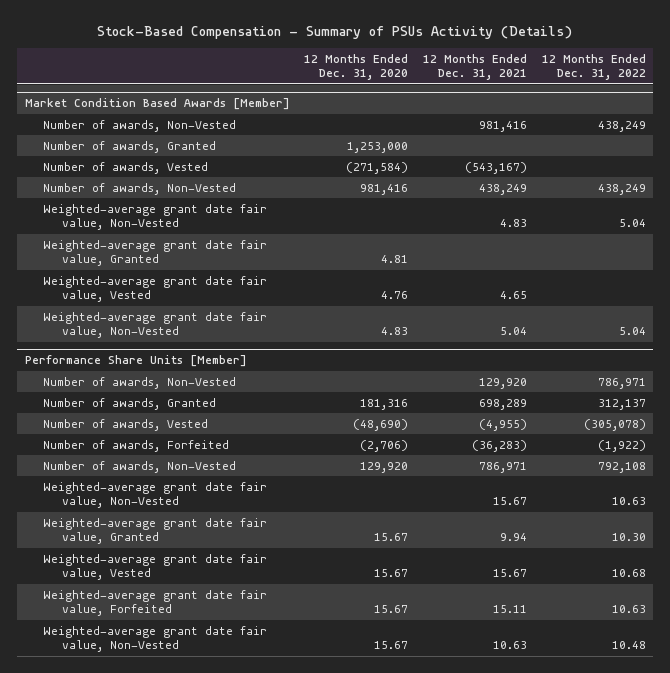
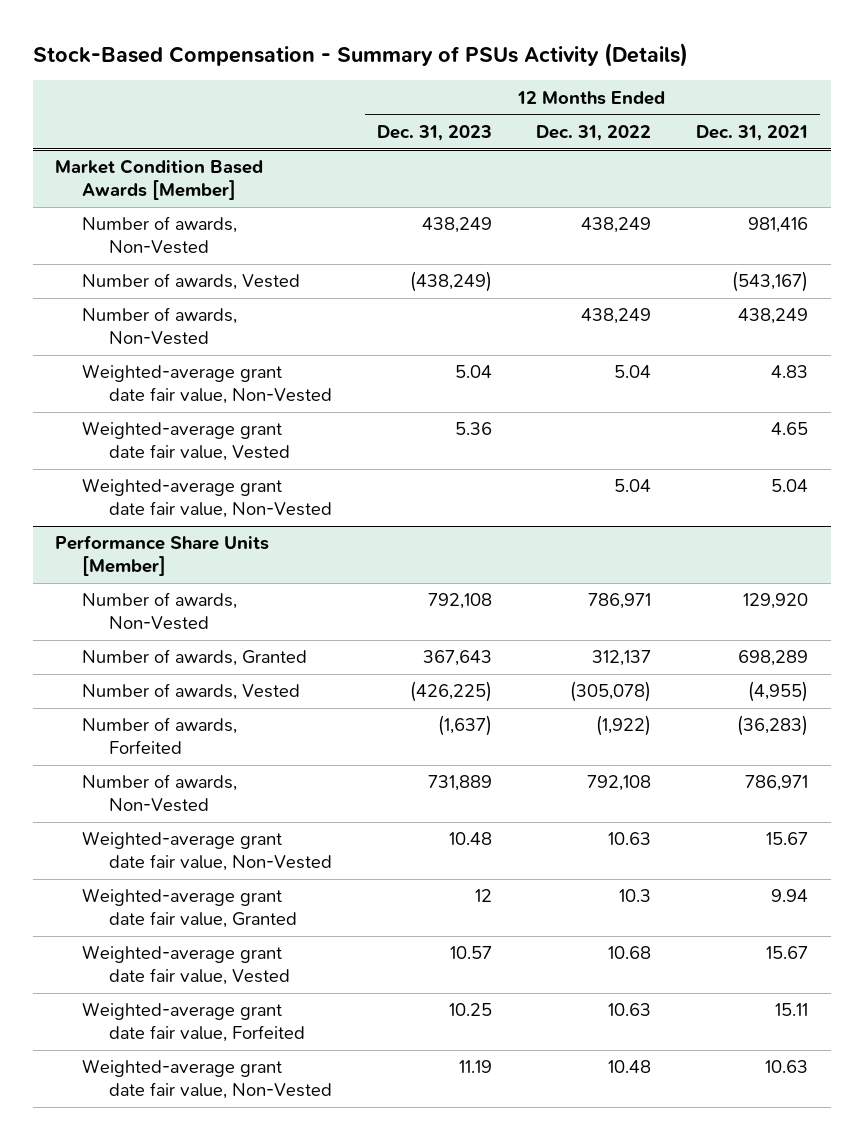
[304,54,409,81] 12 Months Ended Dec. 31, 2020 -> none
none -> [376,124,492,141] Dec. 31, 2023
[43,140,217,153] Number of awards, Granted -> none
[43,239,268,267] Weighted-average grant date fair value, Granted -> none
[611,533,646,542] 10.30 -> [619,889,652,903] 10.3

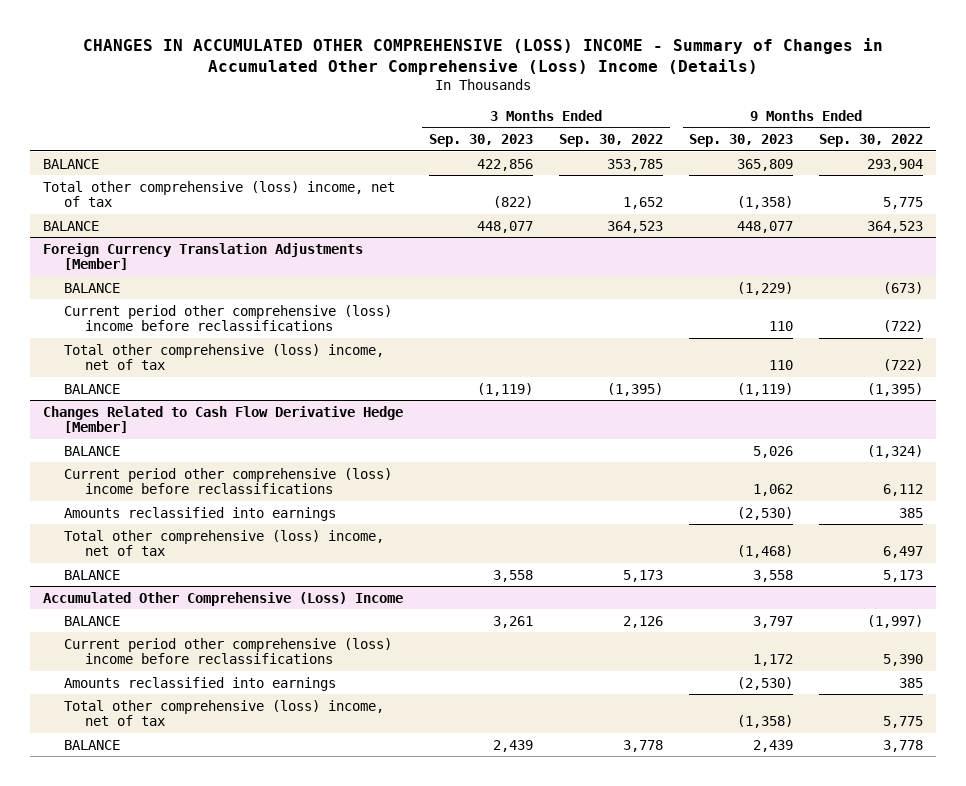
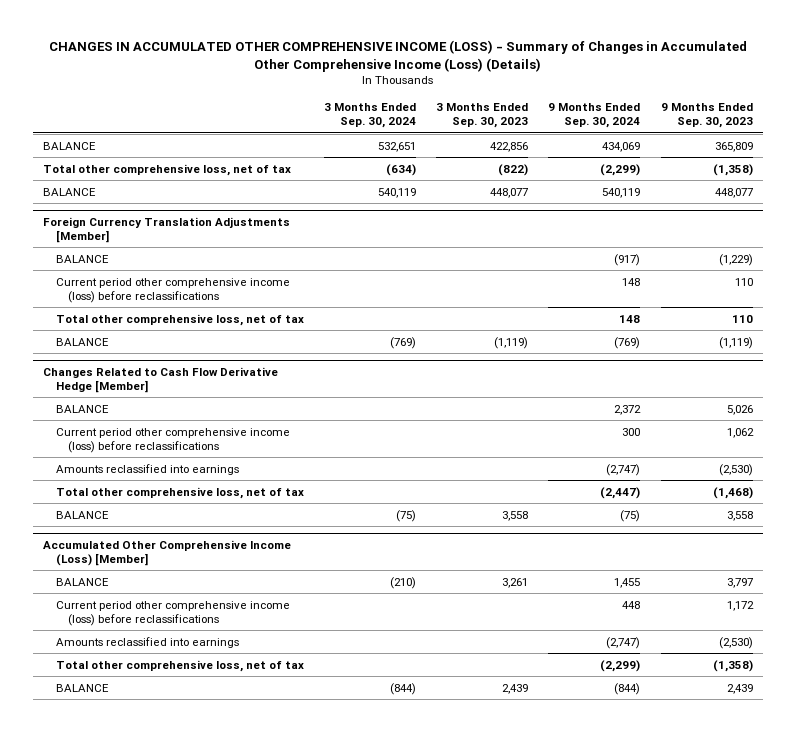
[83,37,884,76] CHANGES IN ACCUMULATED OTHER COMPREHENSIVE (LOSS) INCOME - Summary of Changes in Accumulated Other Comprehensive (Loss) Income (Details) -> [48,39,747,72] CHANGES IN ACCUMULATED OTHER COMPREHENSIVE INCOME (LOSS) - Summary of Changes in Accumulated Other Comprehensive Income (Loss) (Details)
[559,133,664,147] Sep. 30, 2022 -> none
[819,133,924,147] Sep. 30, 2022 -> none
none -> [323,103,416,129] 3 Months Ended Sep. 30, 2024
none -> [548,103,641,129] 9 Months Ended Sep. 30, 2024
[42,180,395,208] Total other comprehensive (loss) income, net of tax -> [42,163,291,176] Total other comprehensive loss, net of tax
[63,304,392,332] Current period other comprehensive (loss) income before reclassifications -> [55,277,290,303] Current period other comprehensive income (loss) before reclassifications
[63,343,384,371] Total other comprehensive (loss) income, net of tax -> [55,313,304,326] Total other comprehensive loss, net of tax
[63,467,392,495] Current period other comprehensive (loss) income before reclassifications -> [55,427,290,453] Current period other comprehensive income (loss) before reclassifications
[63,529,384,557] Total other comprehensive (loss) income, net of tax -> [55,486,304,499] Total other comprehensive loss, net of tax
[42,591,403,606] Accumulated Other Comprehensive (Loss) Income -> [42,539,291,567] Accumulated Other Comprehensive Income (Loss) [Member]
[63,637,392,665] Current period other comprehensive (loss) income before reclassifications -> [55,600,290,626] Current period other comprehensive income (loss) before reclassifications
[63,699,384,727] Total other comprehensive (loss) income, net of tax -> [55,659,304,672] Total other comprehensive loss, net of tax

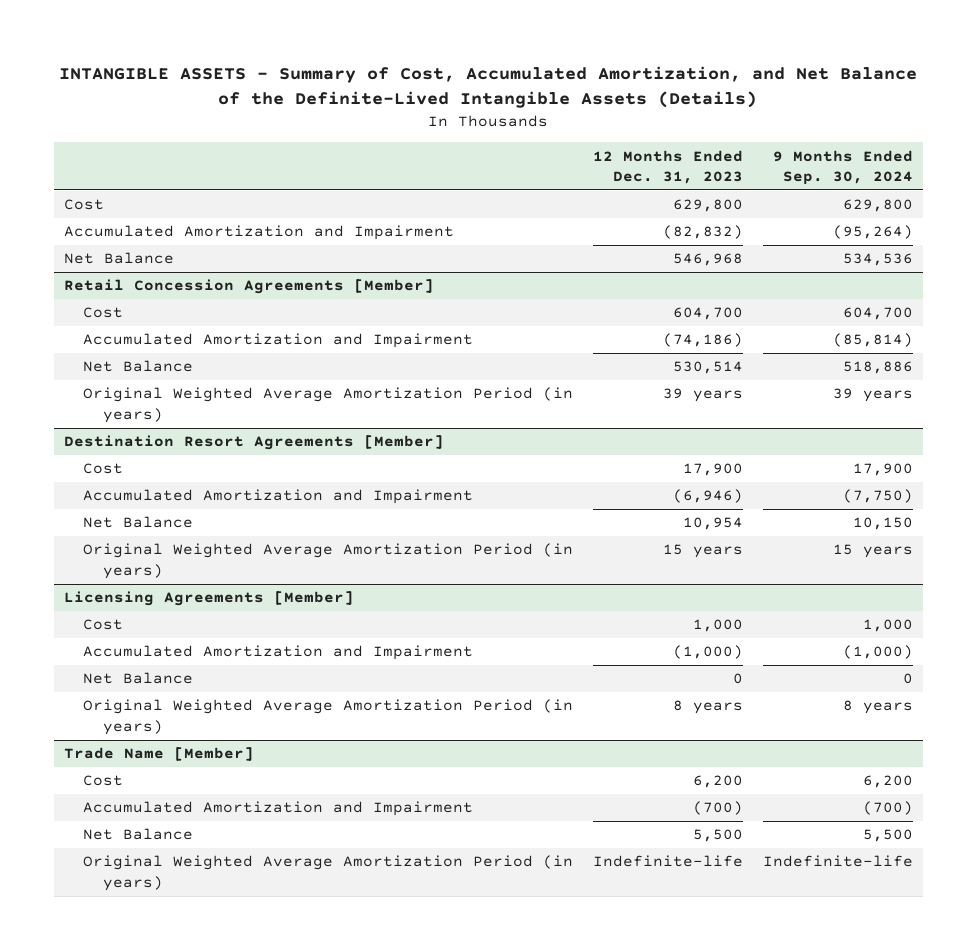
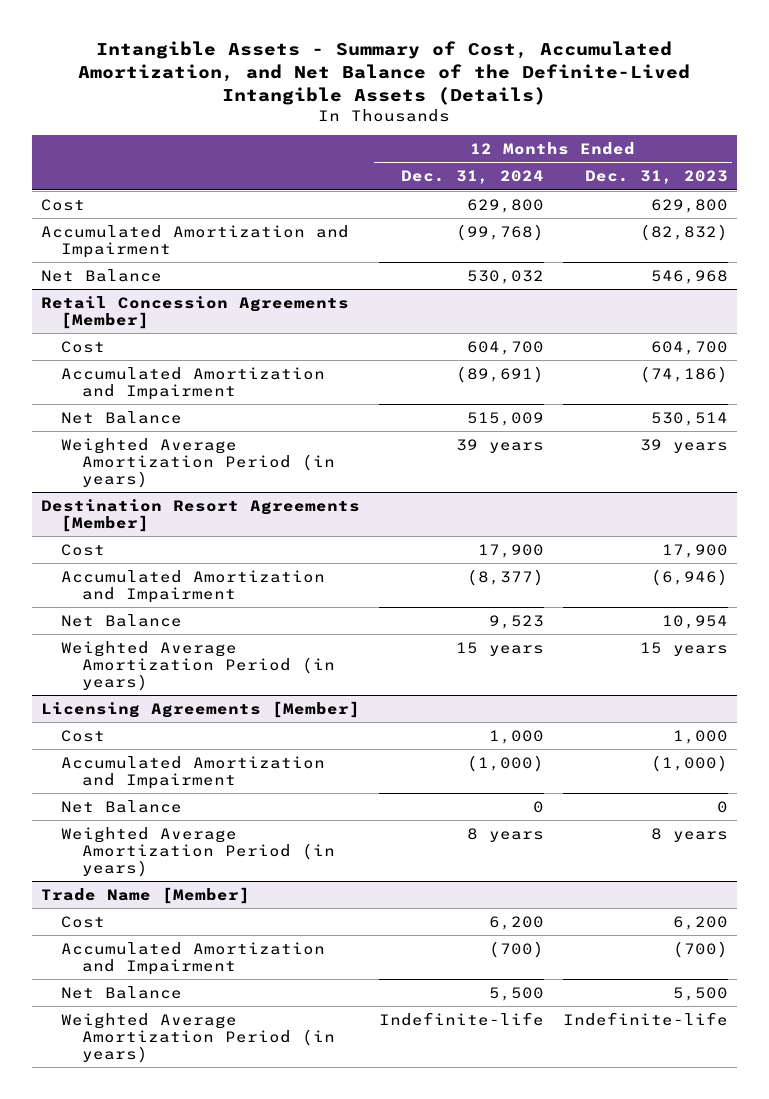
[59,66,918,109] INTANGIBLE ASSETS - Summary of Cost, Accumulated Amortization, and Net Balance of the Definite-Lived Intangible Assets (Details) -> [78,40,691,105] Intangible Assets - Summary of Cost, Accumulated Amortization, and Net Balance of the Definite-Lived Intangible Assets (Details)
[772,149,913,186] 9 Months Ended Sep. 30, 2024 -> none
none -> [400,170,544,185] Dec. 31, 2024
[83,387,574,423] Original Weighted Average Amortization Period (in years) -> [61,437,335,488] Weighted Average Amortization Period (in years)
[83,543,574,579] Original Weighted Average Amortization Period (in years) -> [61,640,335,691] Weighted Average Amortization Period (in years)
[83,699,574,735] Original Weighted Average Amortization Period (in years) -> [61,826,335,877] Weighted Average Amortization Period (in years)
[83,855,574,891] Original Weighted Average Amortization Period (in years) -> [61,1012,335,1063] Weighted Average Amortization Period (in years)

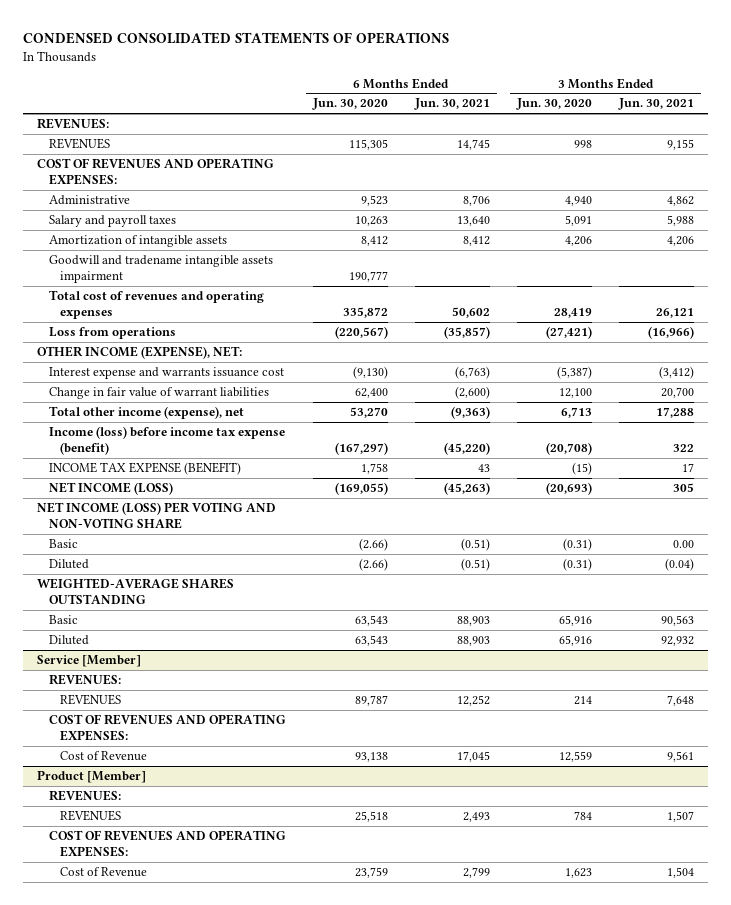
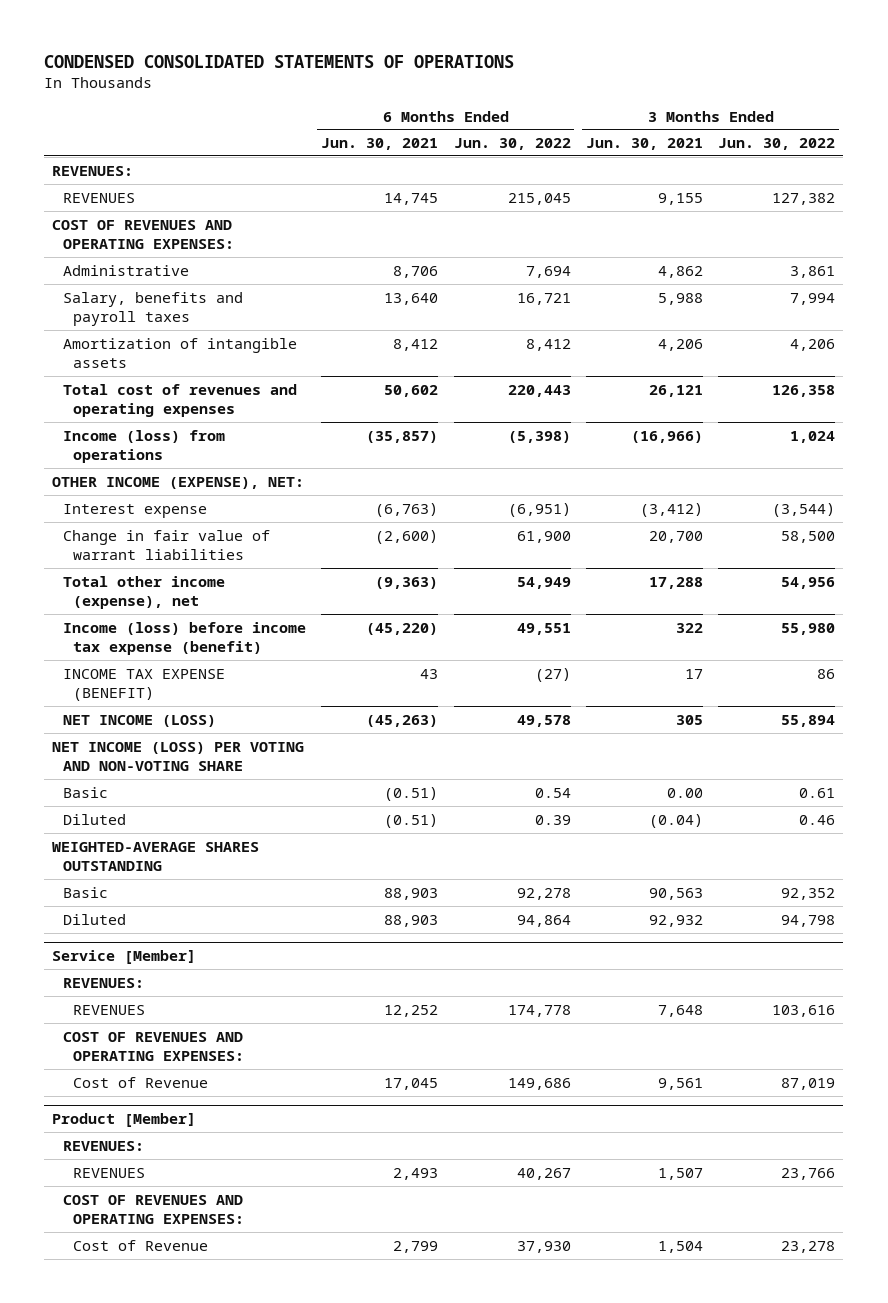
[311,98,388,111] Jun. 30, 2020 -> none
[516,98,593,111] Jun. 30, 2020 -> none
none -> [453,138,571,151] Jun. 30, 2022
none -> [718,138,836,151] Jun. 30, 2022
[48,215,176,228] Salary and payroll taxes -> [62,291,243,326] Salary, benefits and payroll taxes
[48,255,273,283] Goodwill and tradename intangible assets impairment -> none
[48,327,176,340] Loss from operations -> [62,429,225,463] Income (loss) from operations
[48,367,284,380] Interest expense and warrants issuance cost -> [62,503,207,518] Interest expense

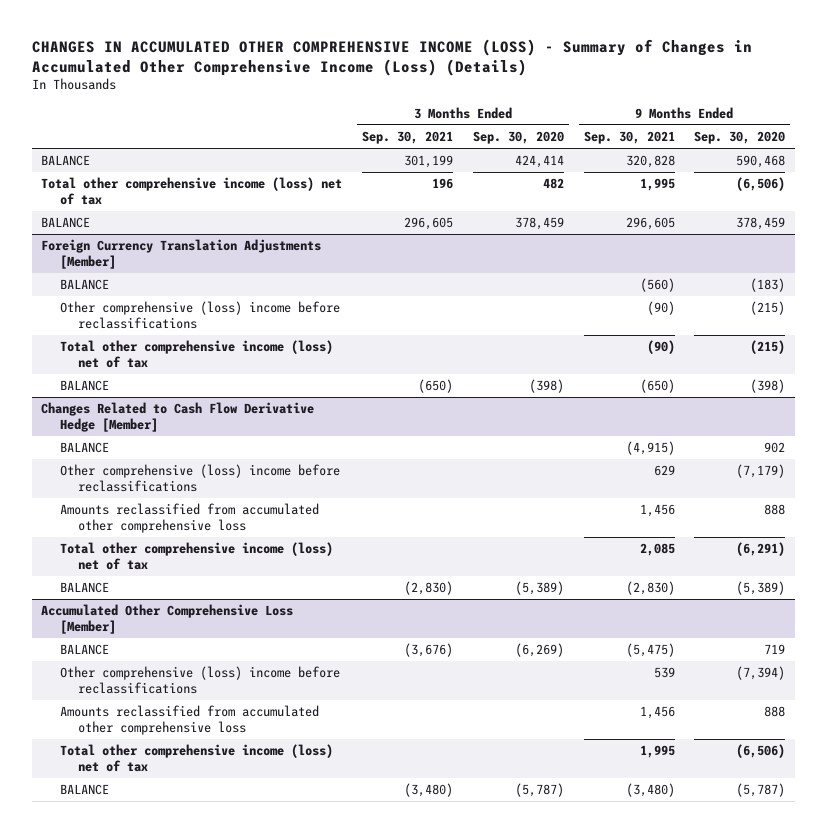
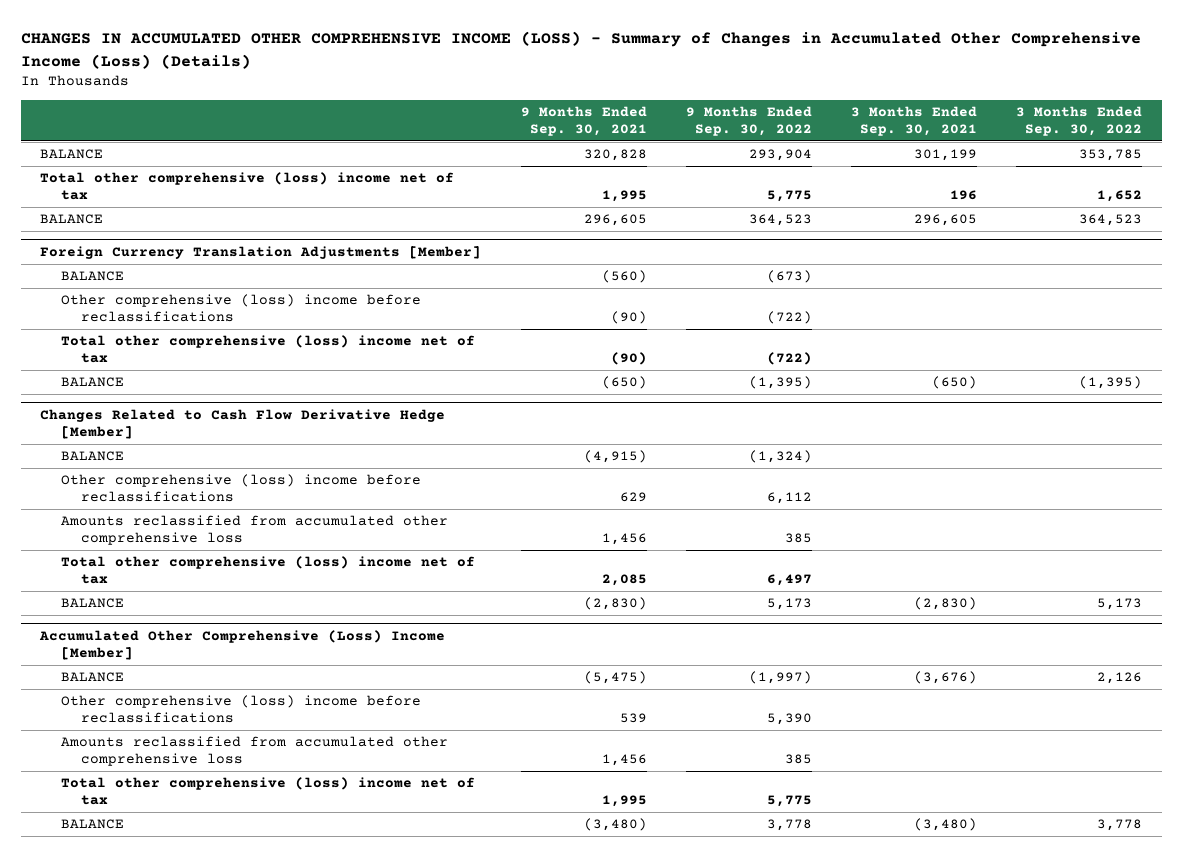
[472,131,564,145] Sep. 30, 2020 -> none
[694,131,786,145] Sep. 30, 2020 -> none
none -> [685,105,812,137] 9 Months Ended Sep. 30, 2022
none -> [1016,105,1143,137] 3 Months Ended Sep. 30, 2022
[41,177,343,206] Total other comprehensive income (loss) net of tax -> [40,172,455,201] Total other comprehensive (loss) income net of tax
[59,340,333,369] Total other comprehensive income (loss) net of tax -> [60,335,475,364] Total other comprehensive (loss) income net of tax
[59,542,333,571] Total other comprehensive income (loss) net of tax -> [60,556,475,585] Total other comprehensive (loss) income net of tax
[41,604,294,635] Accumulated Other Comprehensive Loss [Member] -> [39,629,446,660] Accumulated Other Comprehensive (Loss) Income [Member]
[59,744,333,773] Total other comprehensive income (loss) net of tax -> [60,777,475,806] Total other comprehensive (loss) income net of tax

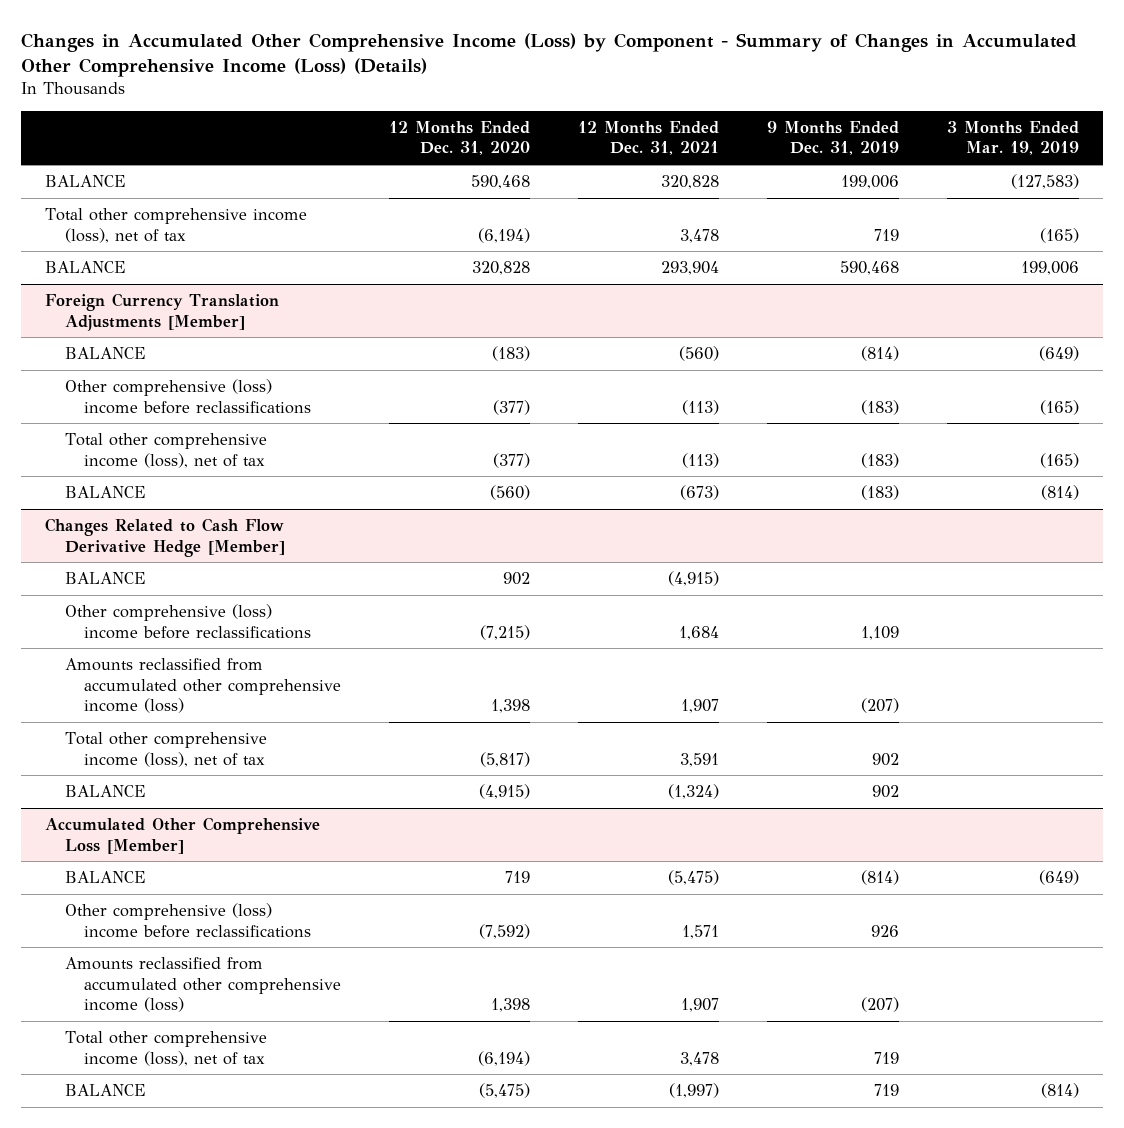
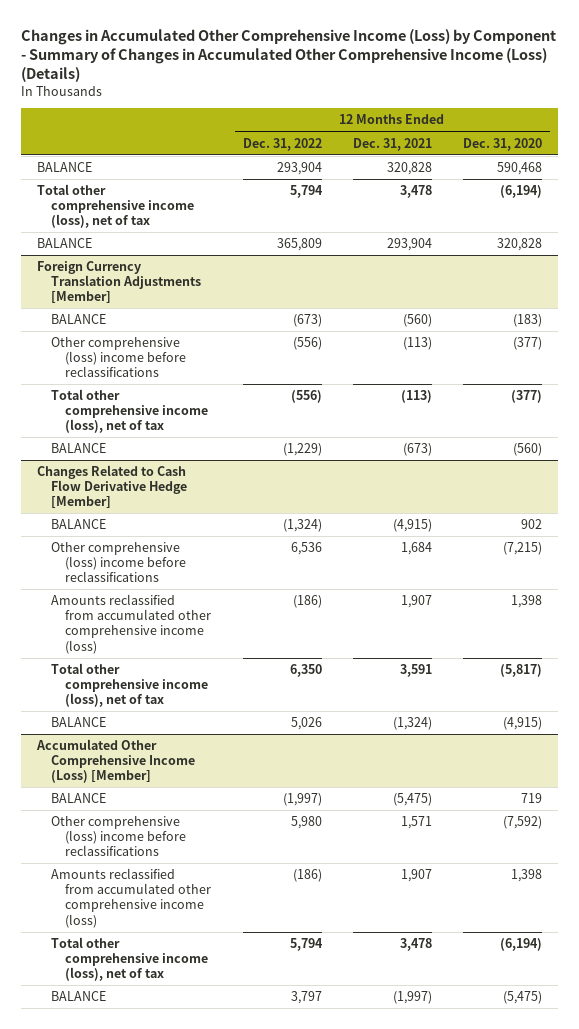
[766,120,899,156] 9 Months Ended Dec. 31, 2019 -> none
[946,120,1079,156] 3 Months Ended Mar. 19, 2019 -> none
none -> [242,137,322,151] Dec. 31, 2022
[45,816,321,854] Accumulated Other Comprehensive Loss [Member] -> [35,739,196,784] Accumulated Other Comprehensive Income (Loss) [Member]

